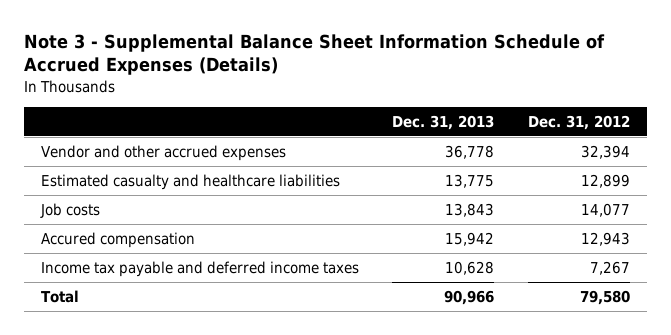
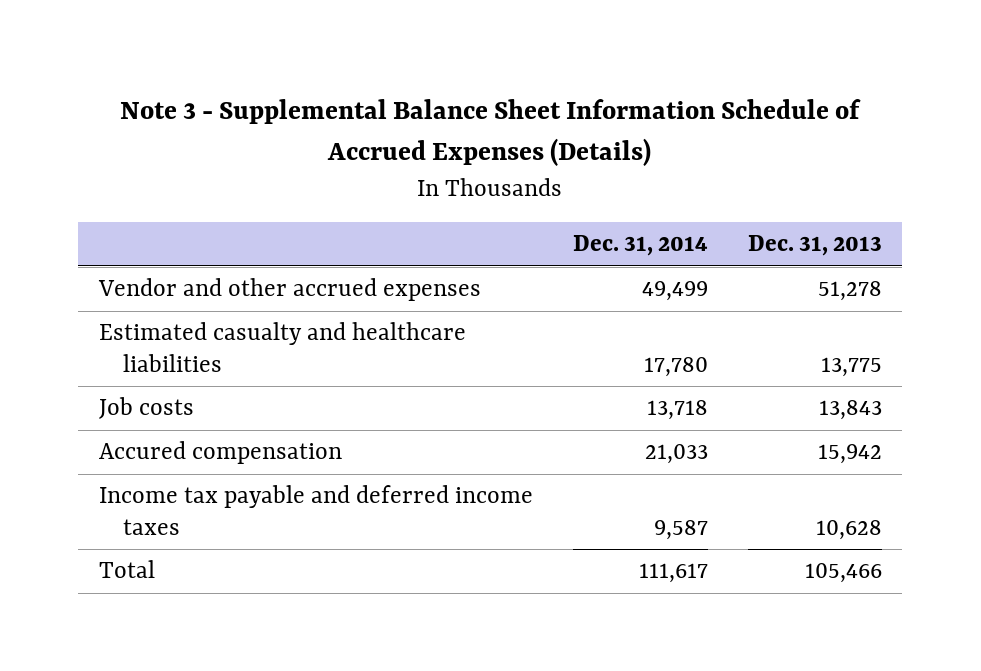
[527,114,630,130] Dec. 31, 2012 -> none
none -> [572,235,708,257] Dec. 31, 2014
[445,144,495,159] 36,778 -> [818,281,883,302] 51,278
[444,289,495,305] 90,966 -> [805,563,883,584] 105,466

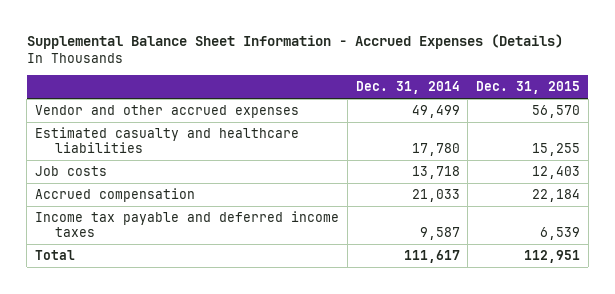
[120,99,862,167] Note 3 - Supplemental Balance Sheet Information Schedule of Accrued Expenses (Details) -> [26,34,563,50] Supplemental Balance Sheet Information - Accrued Expenses (Details)
[748,235,883,257] Dec. 31, 2013 -> none
none -> [476,80,581,94] Dec. 31, 2015
[98,441,342,465] Accured compensation -> [35,188,196,203] Accrued compensation

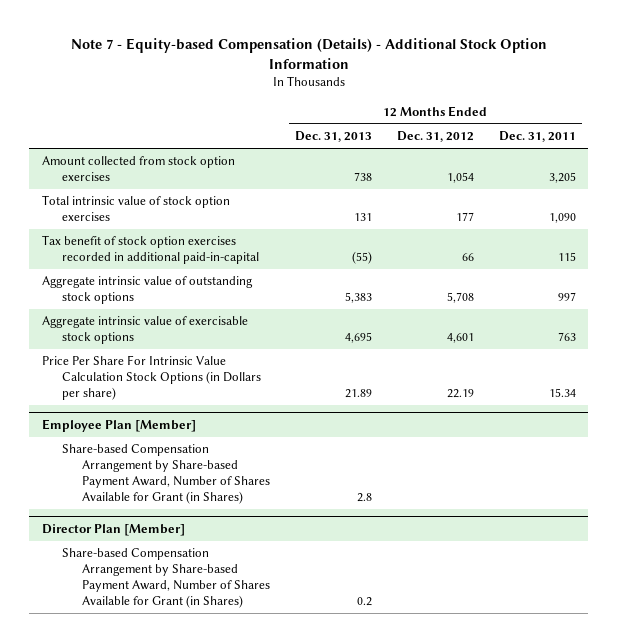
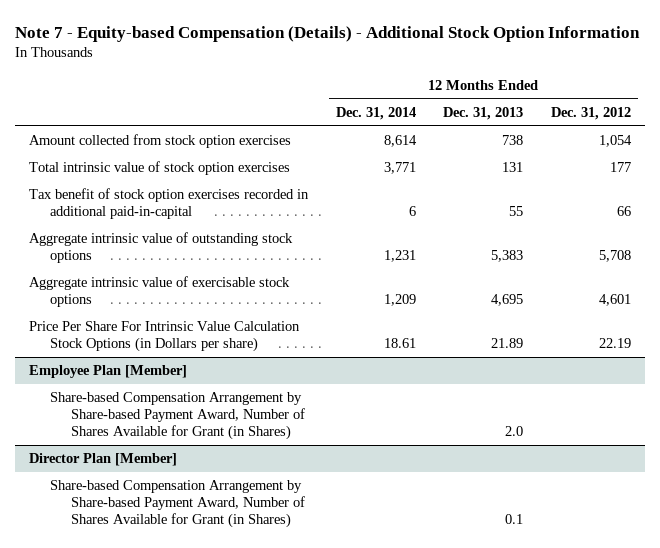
[498,131,576,143] Dec. 31, 2011 -> none
none -> [335,107,416,121] Dec. 31, 2014
[351,251,372,265] (55) -> [509,206,524,217] 55
[356,492,372,502] 2.8 -> [505,426,524,437] 2.0
[356,596,372,606] 0.2 -> [505,514,524,525] 0.1

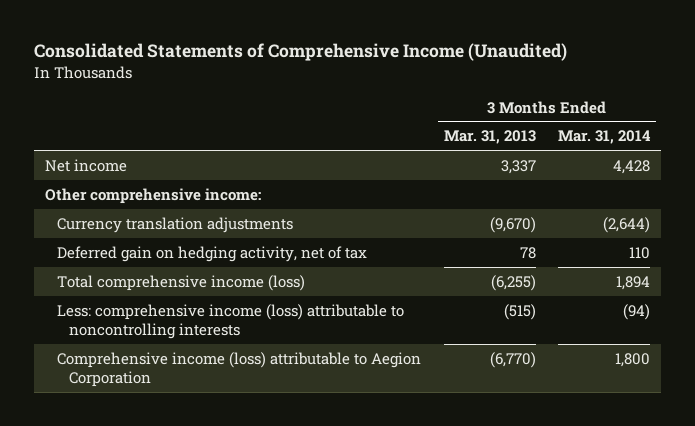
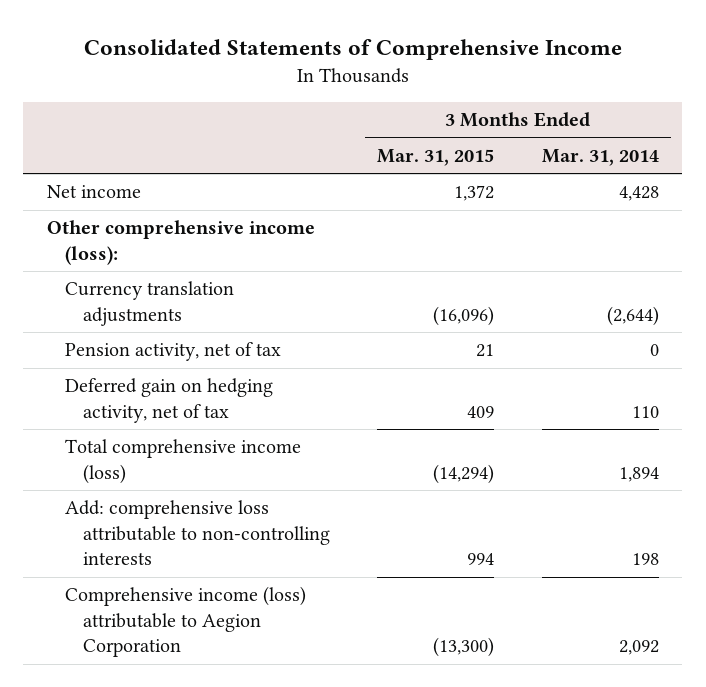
[33,43,567,62] Consolidated Statements of Comprehensive Income (Unaudited) -> [83,38,622,60] Consolidated Statements of Comprehensive Income
[443,130,536,145] Mar. 31, 2013 -> none
none -> [377,148,495,166] Mar. 31, 2015
[44,187,261,204] Other comprehensive income: -> [47,220,316,265] Other comprehensive income (loss):
none -> [64,342,281,362] Pension activity, net of tax
[57,303,405,339] Less: comprehensive income (loss) attributable to noncontrolling interests -> [64,500,330,566] Add: comprehensive loss attributable to non-controlling interests
[622,303,650,320] (94) -> [631,553,659,566] 198
[614,352,650,367] 1,800 -> [618,640,659,656] 2,092

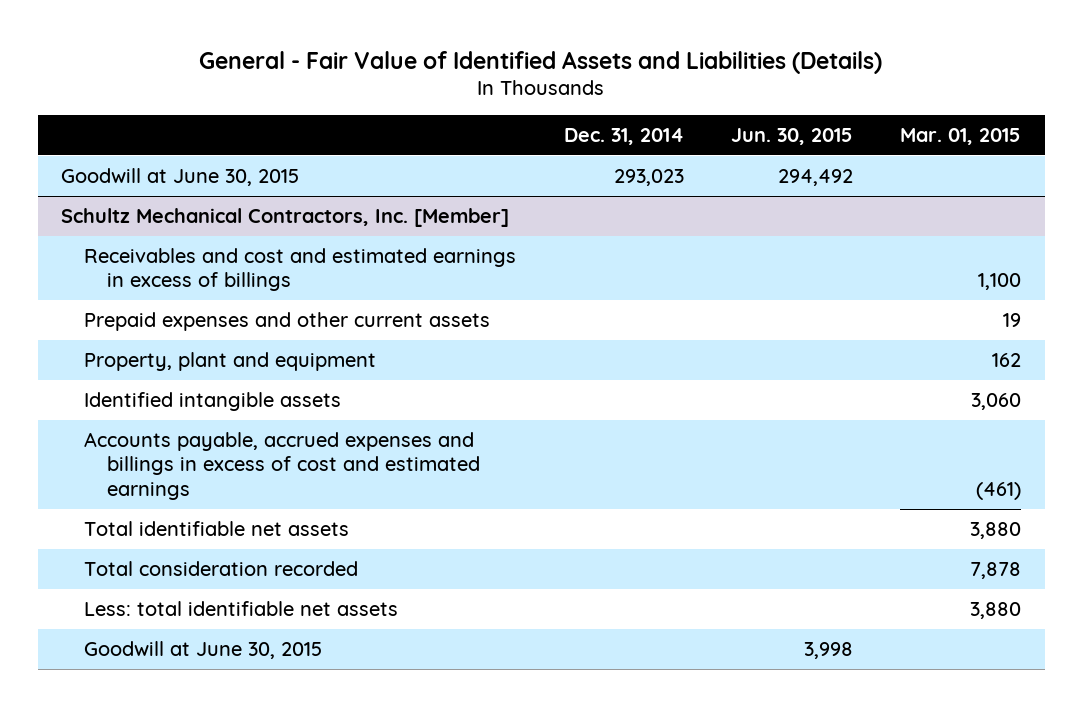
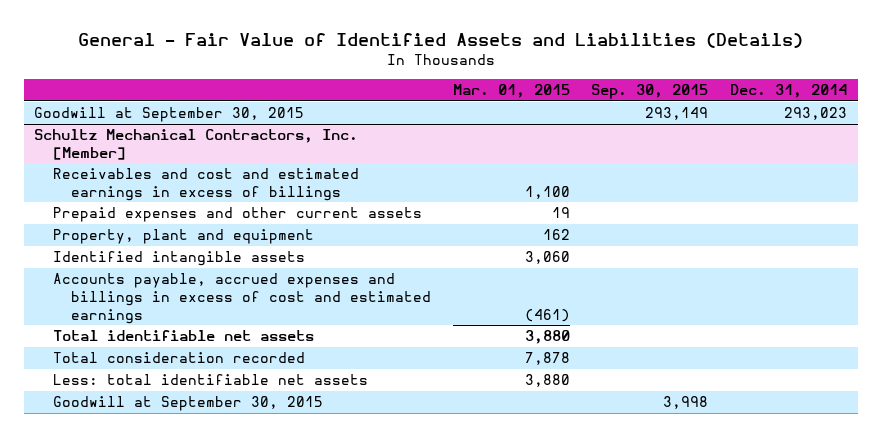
[730,128,853,146] Jun. 30, 2015 -> none
none -> [591,84,709,100] Sep. 30, 2015
[61,167,300,186] Goodwill at June 30, 2015 -> [34,107,305,123] Goodwill at September 30, 2015
[84,640,323,659] Goodwill at June 30, 2015 -> [52,396,323,412] Goodwill at September 30, 2015

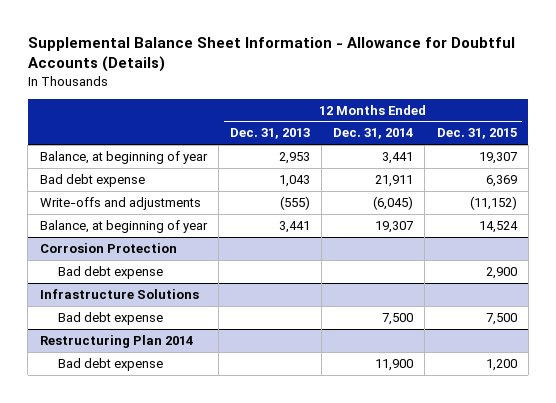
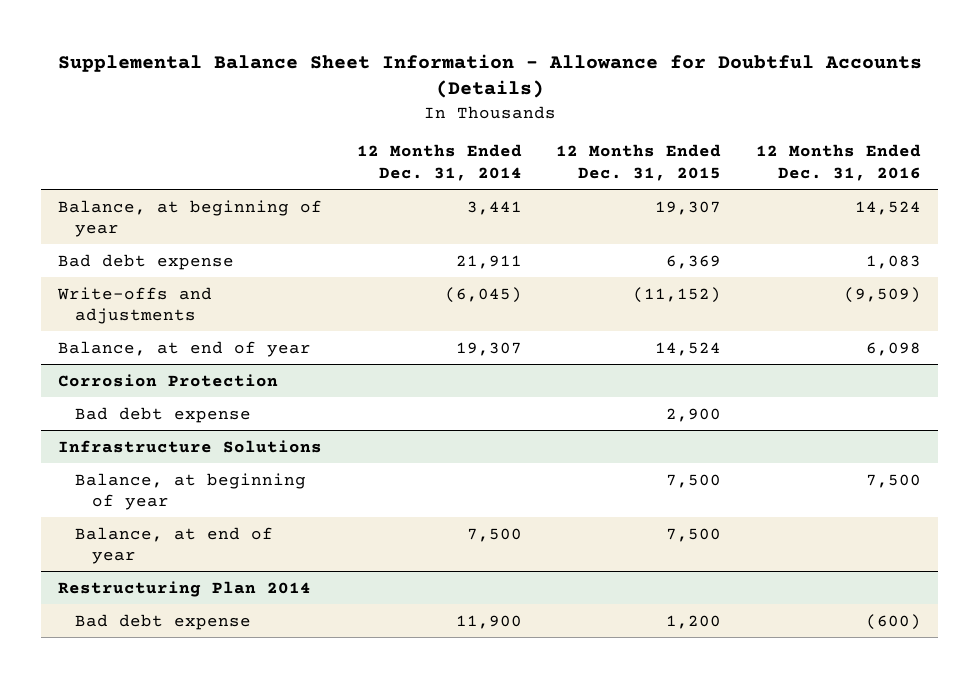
[229,128,310,140] Dec. 31, 2013 -> none
none -> [756,144,922,181] 12 Months Ended Dec. 31, 2016
[39,219,208,233] Balance, at beginning of year -> [58,340,312,357] Balance, at end of year
none -> [75,472,307,510] Balance, at beginning of year
[57,311,163,325] Bad debt expense -> [75,526,274,564] Balance, at end of year

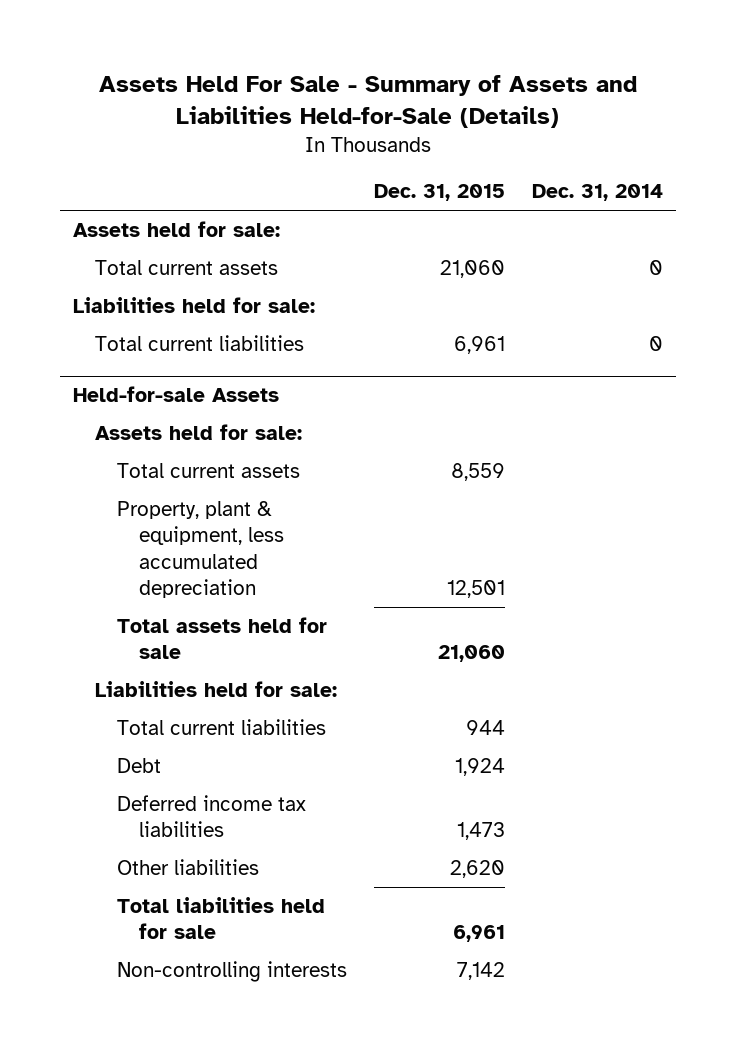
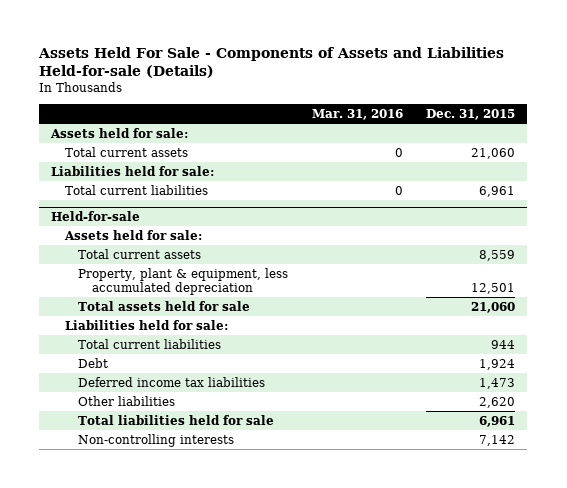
[98,74,637,129] Assets Held For Sale - Summary of Assets and Liabilities Held-for-Sale (Details) -> [38,46,505,79] Assets Held For Sale - Components of Assets and Liabilities Held-for-sale (Details)
[531,184,663,202] Dec. 31, 2014 -> none
none -> [311,109,403,121] Mar. 31, 2016
[73,386,280,403] Held-for-sale Assets -> [51,211,141,222] Held-for-sale

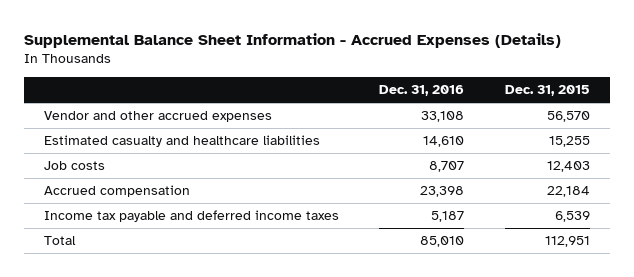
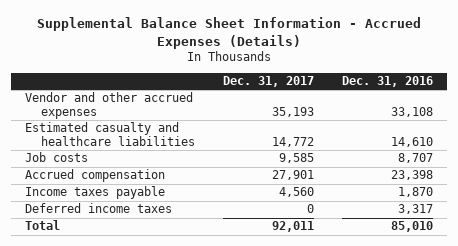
[505,85,591,97] Dec. 31, 2015 -> none
none -> [222,76,314,88] Dec. 31, 2017
none -> [25,186,166,200] Income taxes payable
[43,210,339,223] Income tax payable and deferred income taxes -> [25,203,173,214] Deferred income taxes
[431,211,465,223] 5,187 -> [398,204,434,215] 3,317

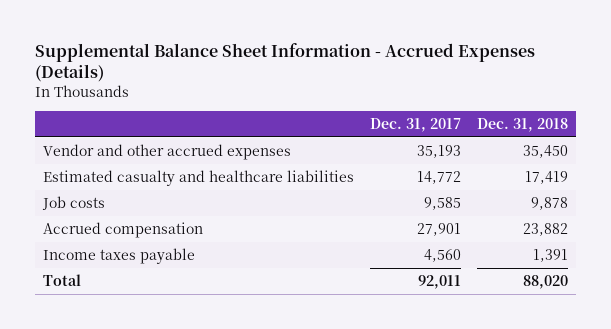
[342,76,434,88] Dec. 31, 2016 -> none
none -> [476,117,568,132] Dec. 31, 2018
[25,203,173,214] Deferred income taxes -> none

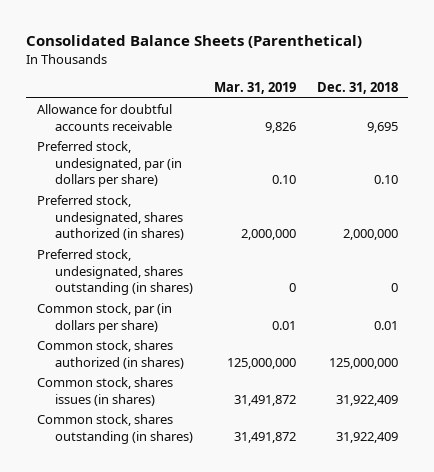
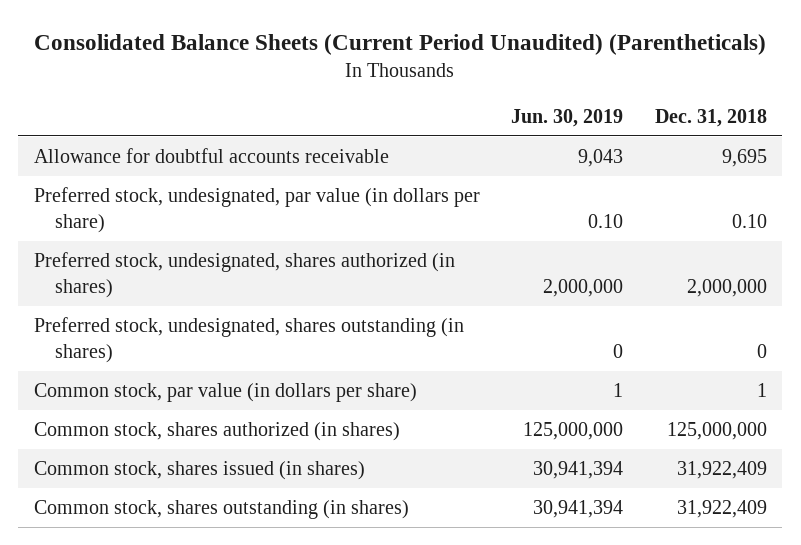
[26,35,363,49] Consolidated Balance Sheets (Parenthetical) -> [34,33,767,55] Consolidated Balance Sheets (Current Period Unaudited) (Parentheticals)
[214,81,297,94] Mar. 31, 2019 -> none
none -> [511,108,624,127] Jun. 30, 2019
[36,140,183,188] Preferred stock, undesignated, par (in dollars per share) -> [34,186,481,233] Preferred stock, undesignated, par value (in dollars per share)
[36,302,172,333] Common stock, par (in dollars per share) -> [34,382,418,402] Common stock, par value (in dollars per share)
[373,320,398,330] 0.01 -> [756,382,767,397] 1
[36,376,173,406] Common stock, shares issues (in shares) -> [34,460,366,480] Common stock, shares issued (in shares)

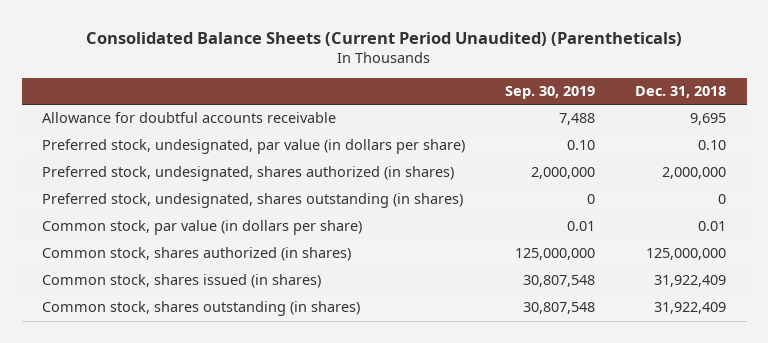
[511,108,624,127] Jun. 30, 2019 -> none
none -> [505,86,596,100] Sep. 30, 2019
[756,382,767,397] 1 -> [698,221,727,232] 0.01

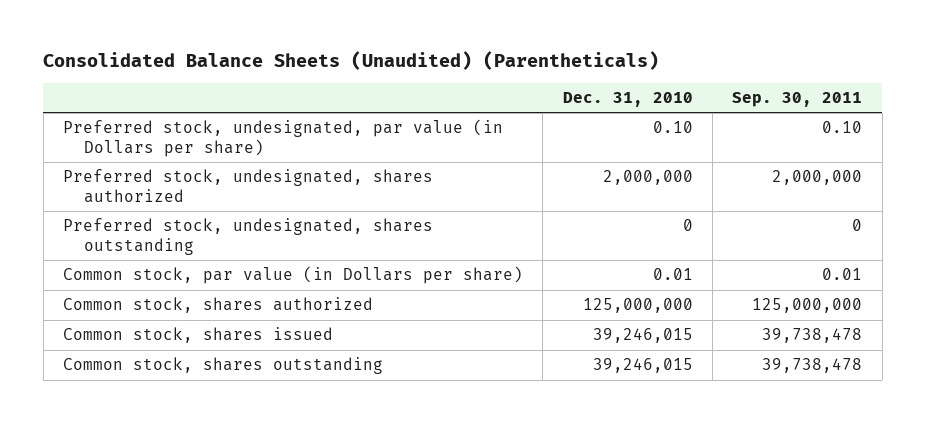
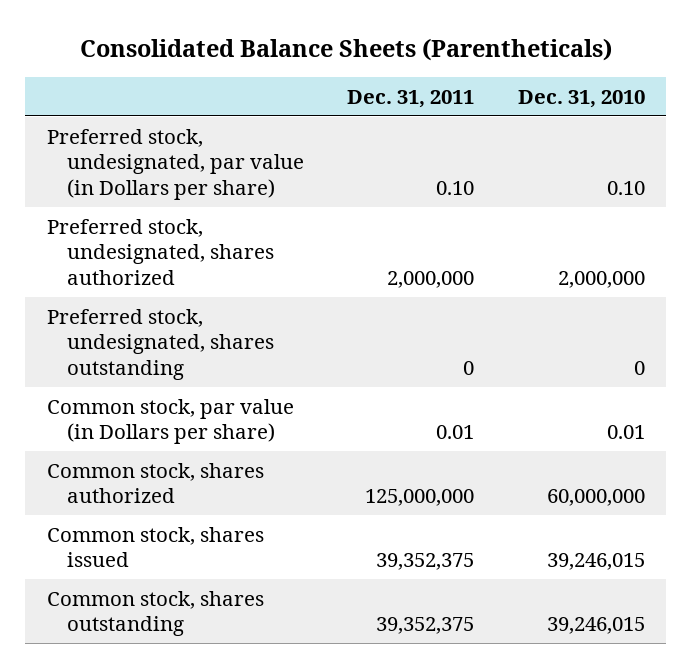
[43,51,660,71] Consolidated Balance Sheets (Unaudited) (Parentheticals) -> [79,37,612,61] Consolidated Balance Sheets (Parentheticals)
[732,91,863,107] Sep. 30, 2011 -> none
none -> [347,89,475,108] Dec. 31, 2011
[582,298,693,314] 125,000,000 -> [546,489,645,507] 60,000,000

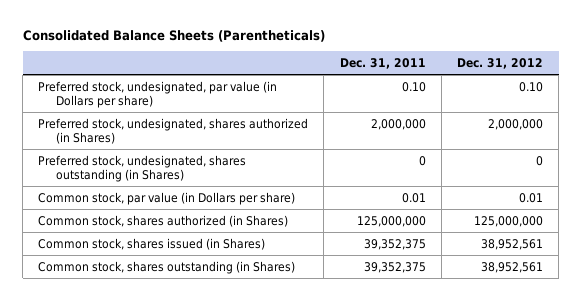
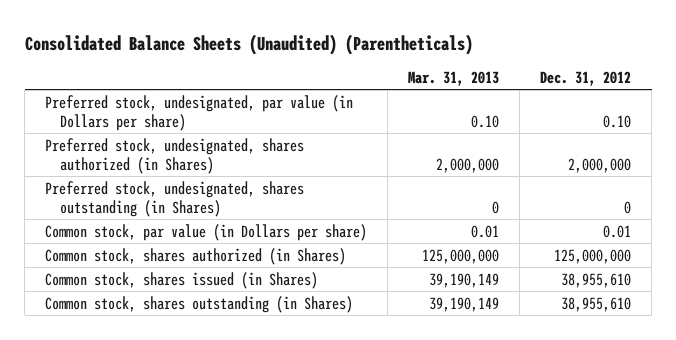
[22,30,325,43] Consolidated Balance Sheets (Parentheticals) -> [24,33,473,55] Consolidated Balance Sheets (Unaudited) (Parentheticals)
[339,58,426,70] Dec. 31, 2011 -> none
none -> [408,71,500,87] Mar. 31, 2013
[480,238,543,250] 38,952,561 -> [561,272,632,288] 38,955,610
[480,261,543,273] 38,952,561 -> [561,296,632,312] 38,955,610

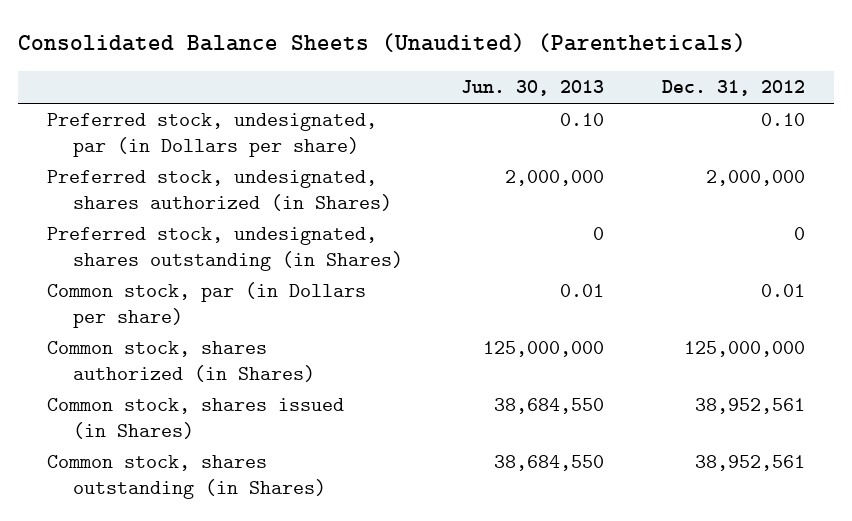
[408,71,500,87] Mar. 31, 2013 -> none
none -> [461,80,605,97] Jun. 30, 2013
[45,94,354,132] Preferred stock, undesignated, par value (in Dollars per share) -> [46,113,377,157] Preferred stock, undesignated, par (in Dollars per share)
[45,223,368,241] Common stock, par value (in Dollars per share) -> [46,282,366,328] Common stock, par (in Dollars per share)
[561,272,632,288] 38,955,610 -> [695,398,806,415] 38,952,561
[561,296,632,312] 38,955,610 -> [695,455,806,472] 38,952,561

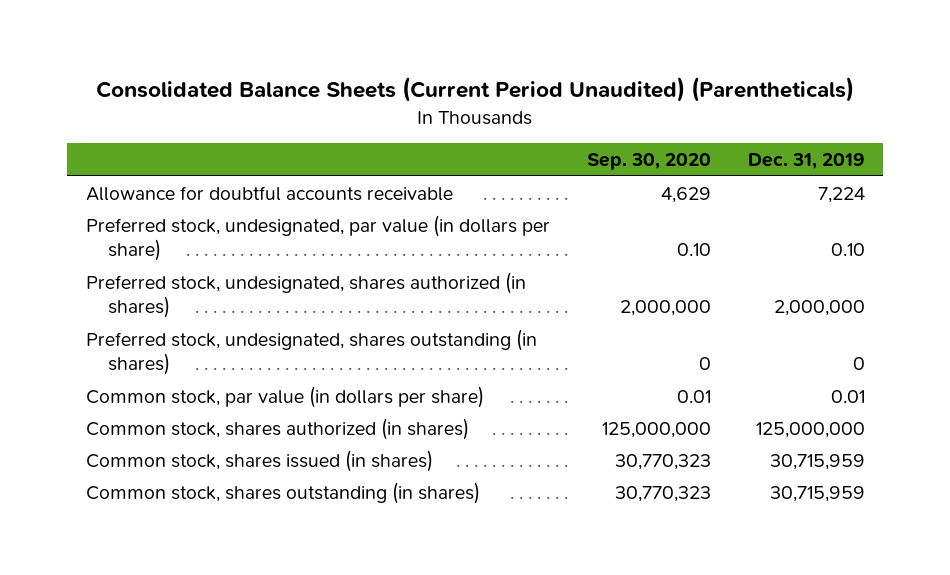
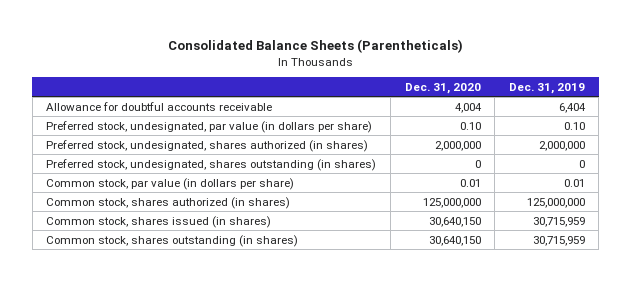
[96,77,855,103] Consolidated Balance Sheets (Current Period Unaudited) (Parentheticals) -> [167,39,463,54] Consolidated Balance Sheets (Parentheticals)
[586,153,711,171] Sep. 30, 2020 -> none
none -> [404,82,481,94] Dec. 31, 2020
[817,186,865,203] 7,224 -> [558,102,586,113] 6,404

